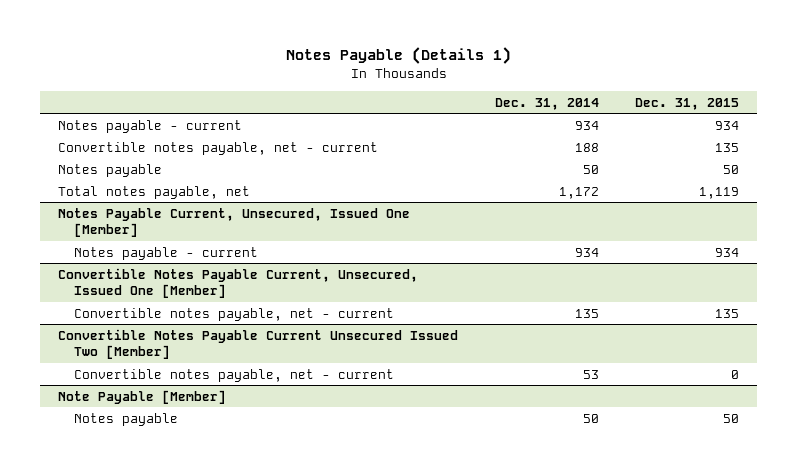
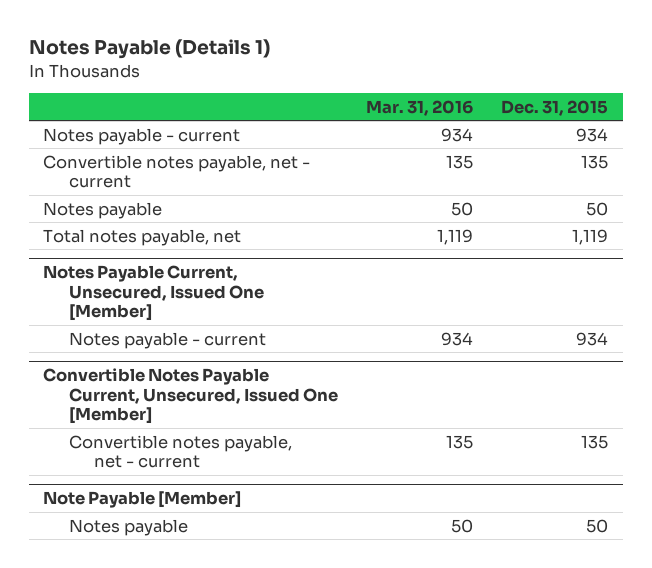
[494,97,599,110] Dec. 31, 2014 -> none
none -> [365,99,473,116] Mar. 31, 2016
[58,328,459,360] Convertible Notes Payable Current Unsecured Issued Two [Member] -> none
[74,368,395,382] Convertible notes payable, net - current -> none

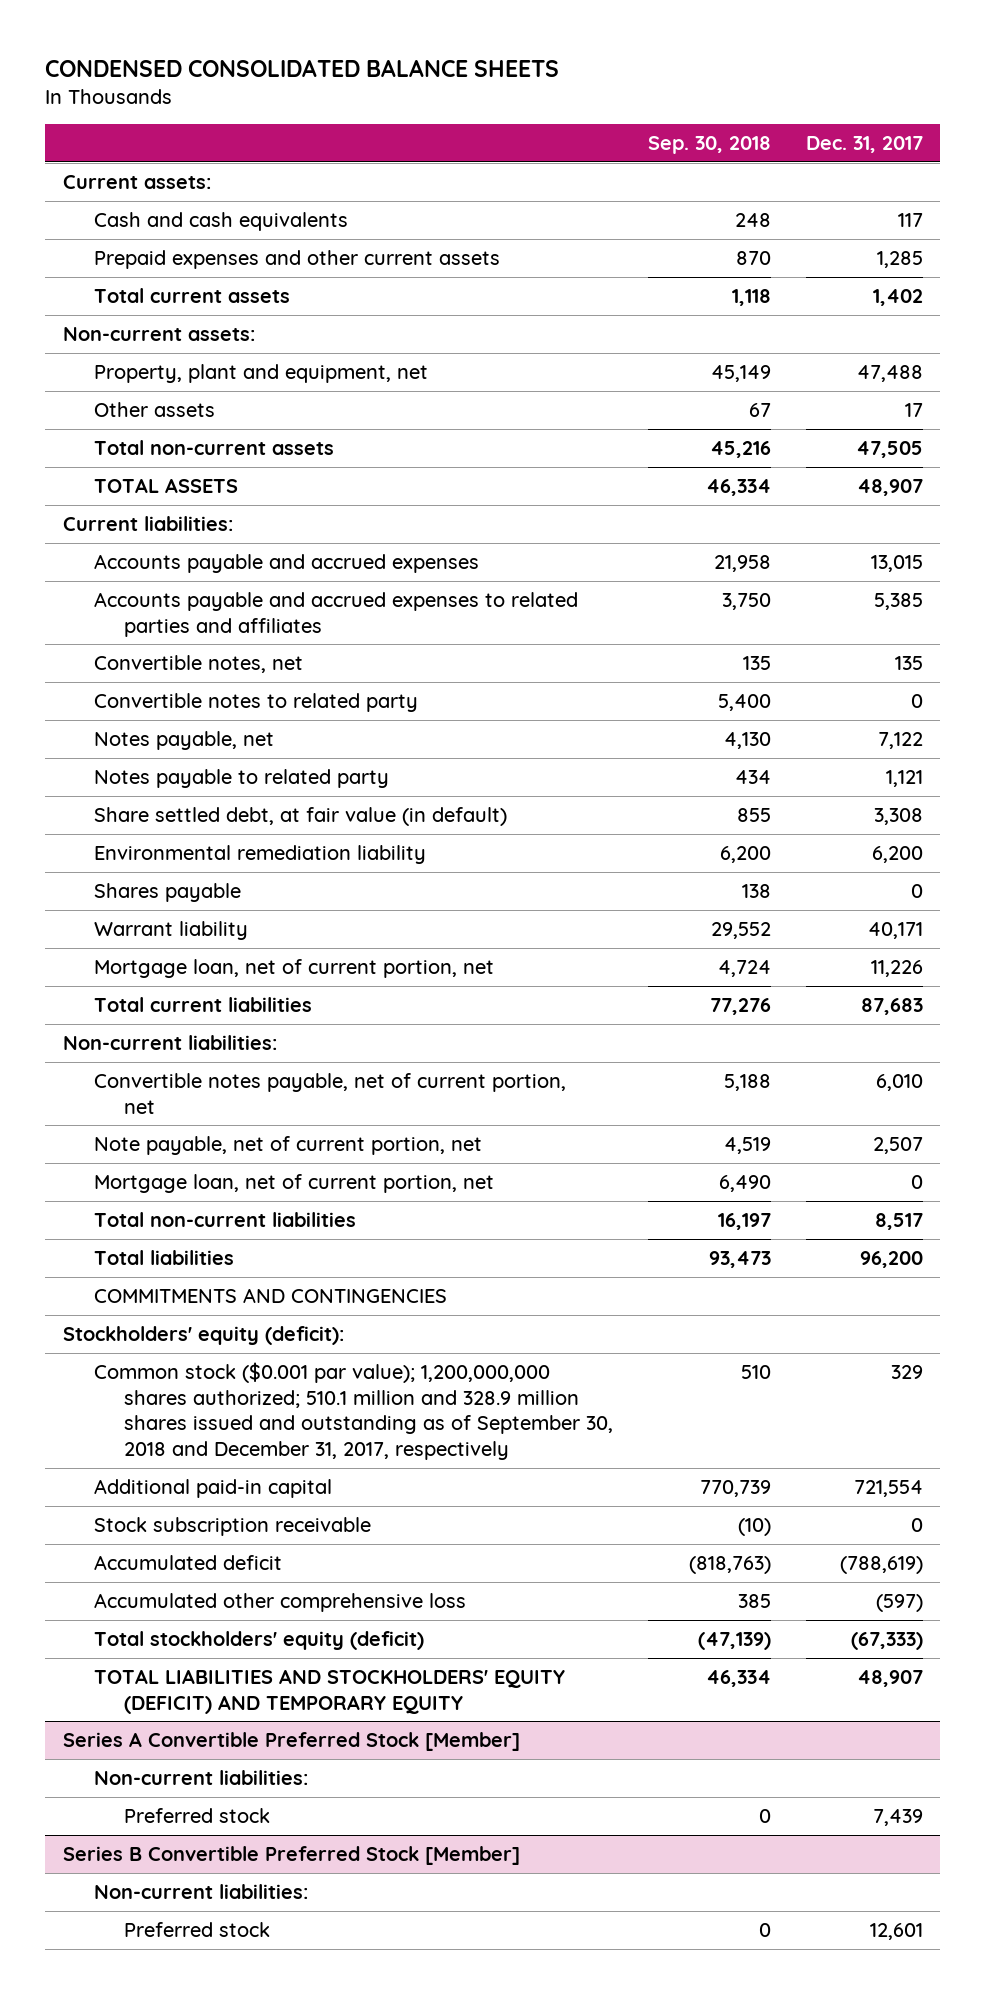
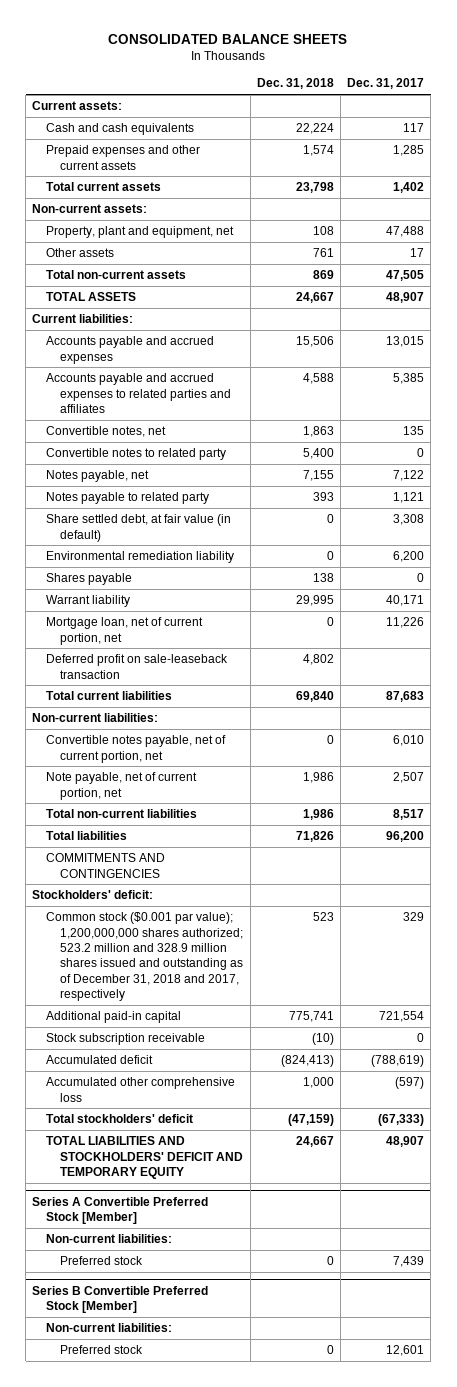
[45,58,560,77] CONDENSED CONSOLIDATED BALANCE SHEETS -> [108,34,348,45] CONSOLIDATED BALANCE SHEETS
[648,136,772,155] Sep. 30, 2018 -> none
none -> [256,78,334,90] Dec. 31, 2018
none -> [46,654,229,679] Deferred profit on sale-leaseback transaction
[93,1173,494,1193] Mortgage loan, net of current portion, net -> none
[62,1325,344,1345] Stockholders' equity (deficit): -> [32,890,154,900] Stockholders' deficit:
[93,1361,614,1461] Common stock ($0.001 par value); 1,200,000,000 shares authorized; 510.1 million and 328.9 million shares issued and outstanding as of September 30, 2018 and December 31, 2017, respectively -> [46,912,244,1001] Common stock ($0.001 par value); 1,200,000,000 shares authorized; 523.2 million and 328.9 million shares issued and outstanding as of December 31, 2018 and 2017, respectively
[93,1630,424,1650] Total stockholders' equity (deficit) -> [46,1114,194,1124] Total stockholders' deficit
[93,1668,565,1714] TOTAL LIABILITIES AND STOCKHOLDERS' EQUITY (DEFICIT) AND TEMPORARY EQUITY -> [46,1136,244,1179] TOTAL LIABILITIES AND STOCKHOLDERS' DEFICIT AND TEMPORARY EQUITY

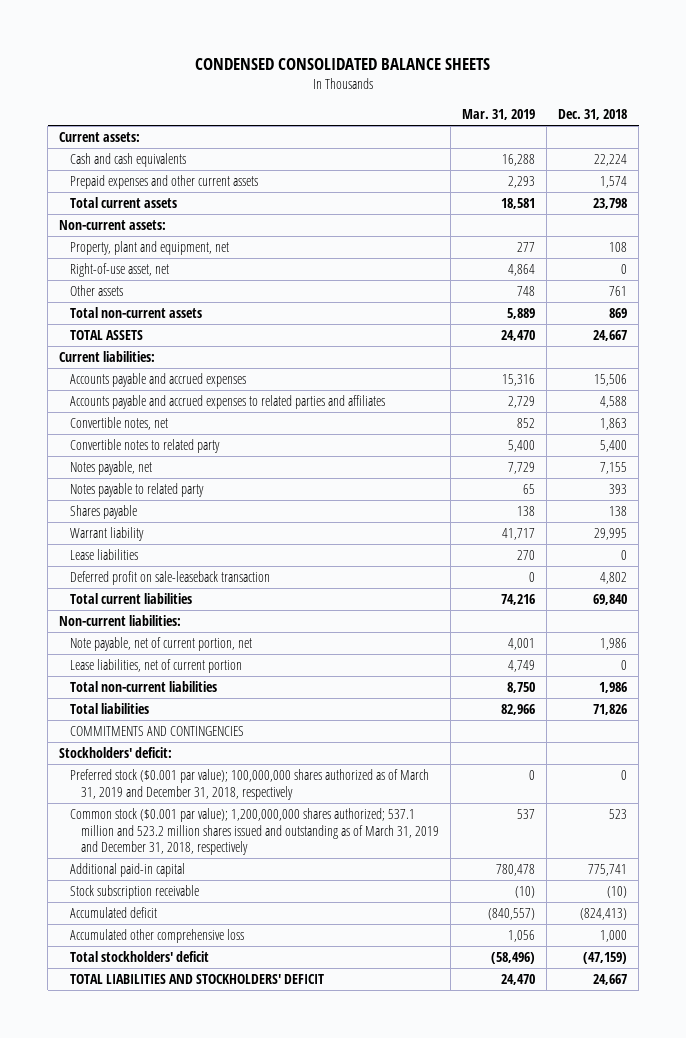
[108,34,348,45] CONSOLIDATED BALANCE SHEETS -> [195,57,491,70] CONDENSED CONSOLIDATED BALANCE SHEETS
[347,78,425,90] Dec. 31, 2017 -> none
none -> [462,109,536,121] Mar. 31, 2019
none -> [69,263,169,278] Right-of-use asset, net
[46,514,232,542] Share settled debt, at fair value (in default) -> none
[46,551,235,564] Environmental remediation liability -> none
[46,617,204,645] Mortgage loan, net of current portion, net -> none
none -> [69,549,138,561] Lease liabilities
[46,735,227,763] Convertible notes payable, net of current portion, net -> none
none -> [69,659,242,674] Lease liabilities, net of current portion
none -> [69,769,429,800] Preferred stock ($0.001 par value); 100,000,000 shares authorized as of March 31, 2019 and December 31, 2018, respectively
[46,912,244,1001] Common stock ($0.001 par value); 1,200,000,000 shares authorized; 523.2 million and 328.9 million shares issued and outstanding as of December 31, 2018 and 2017, respectively -> [69,808,439,856] Common stock ($0.001 par value); 1,200,000,000 shares authorized; 537.1 million and 523.2 million shares issued and outstanding as of March 31, 2019 and December 31, 2018, respectively
[32,1196,209,1225] Series A Convertible Preferred Stock [Member] -> none
[46,1234,173,1244] Non-current liabilities: -> none
[60,1256,144,1266] Preferred stock -> none
[32,1285,209,1314] Series B Convertible Preferred Stock [Member] -> none
[46,1323,173,1333] Non-current liabilities: -> none
[60,1345,144,1355] Preferred stock -> none
[46,1136,244,1179] TOTAL LIABILITIES AND STOCKHOLDERS' DEFICIT AND TEMPORARY EQUITY -> [69,974,324,985] TOTAL LIABILITIES AND STOCKHOLDERS' DEFICIT

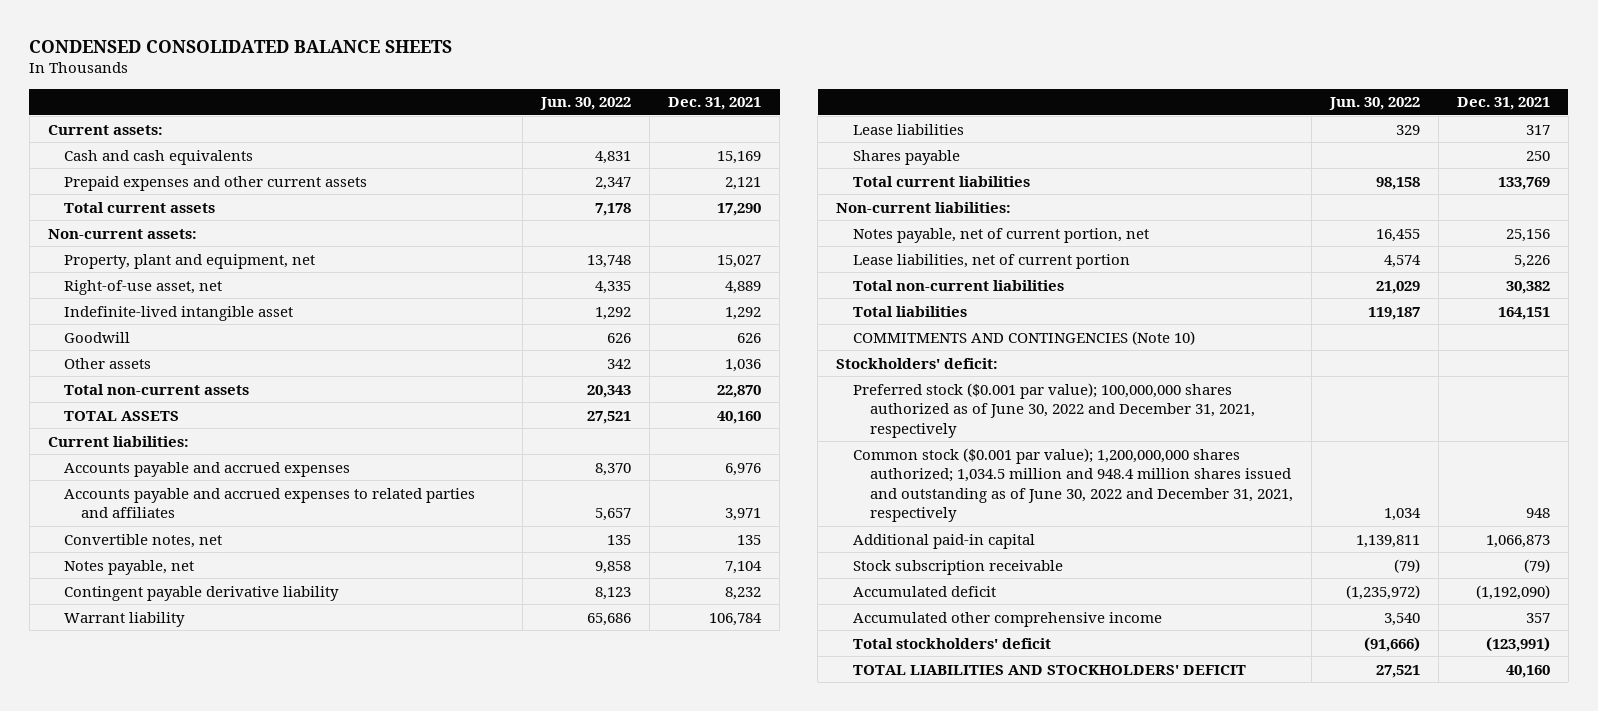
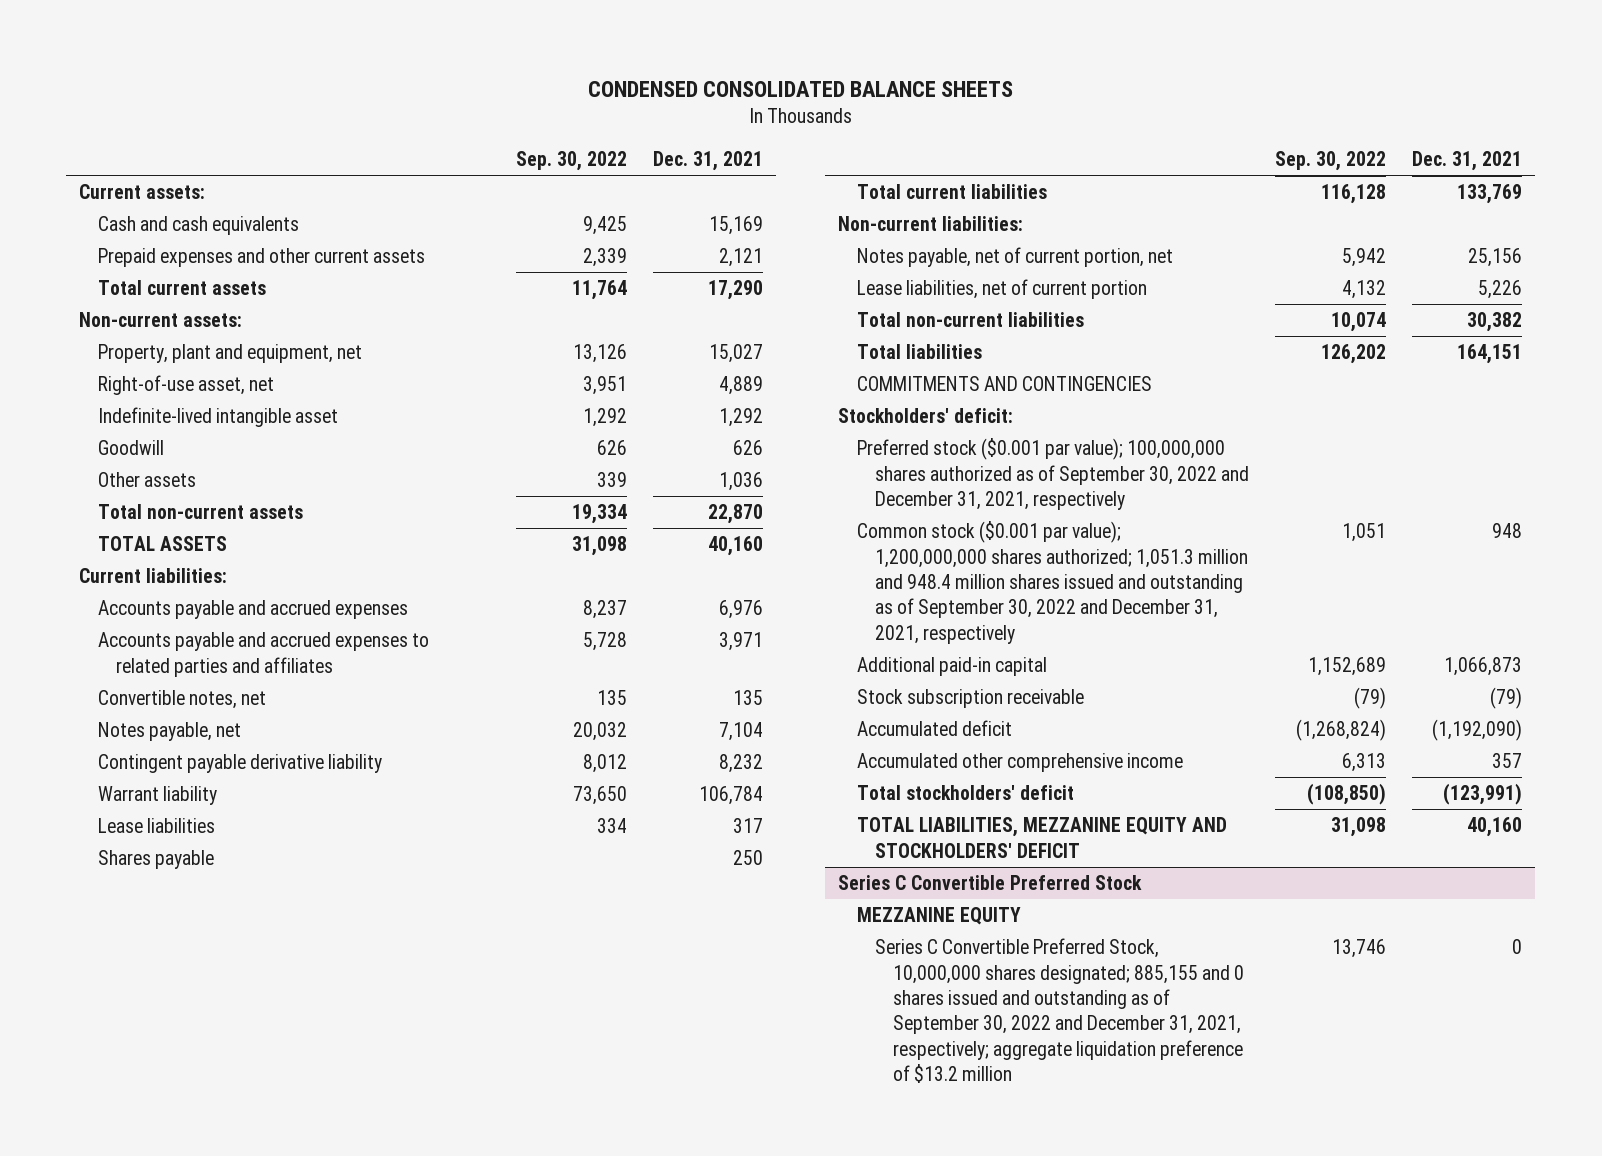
[540,97,632,111] Jun. 30, 2022 -> none
none -> [515,150,627,171] Sep. 30, 2022
[852,330,1195,345] COMMITMENTS AND CONTINGENCIES (Note 10) -> [856,376,1152,392] COMMITMENTS AND CONTINGENCIES
[852,382,1255,438] Preferred stock ($0.001 par value); 100,000,000 shares authorized as of June 30, 2022 and December 31, 2021, respectively -> [856,438,1249,510] Preferred stock ($0.001 par value); 100,000,000 shares authorized as of September 30, 2022 and December 31, 2021, respectively
[852,447,1293,523] Common stock ($0.001 par value); 1,200,000,000 shares authorized; 1,034.5 million and 948.4 million shares issued and outstanding as of June 30, 2022 and December 31, 2021, respectively -> [856,521,1248,644] Common stock ($0.001 par value); 1,200,000,000 shares authorized; 1,051.3 million and 948.4 million shares issued and outstanding as of September 30, 2022 and December 31, 2021, respectively
[852,664,1246,675] TOTAL LIABILITIES AND STOCKHOLDERS' DEFICIT -> [856,817,1227,858] TOTAL LIABILITIES, MEZZANINE EQUITY AND STOCKHOLDERS' DEFICIT
none -> [838,875,1143,891] Series C Convertible Preferred Stock
none -> [856,907,1021,926] MEZZANINE EQUITY
none -> [874,938,1244,1084] Series C Convertible Preferred Stock, 10,000,000 shares designated; 885,155 and 0 shares issued and outstanding as of September 30, 2022 and December 31, 2021, respectively; aggregate liquidation preference of $13.2 million

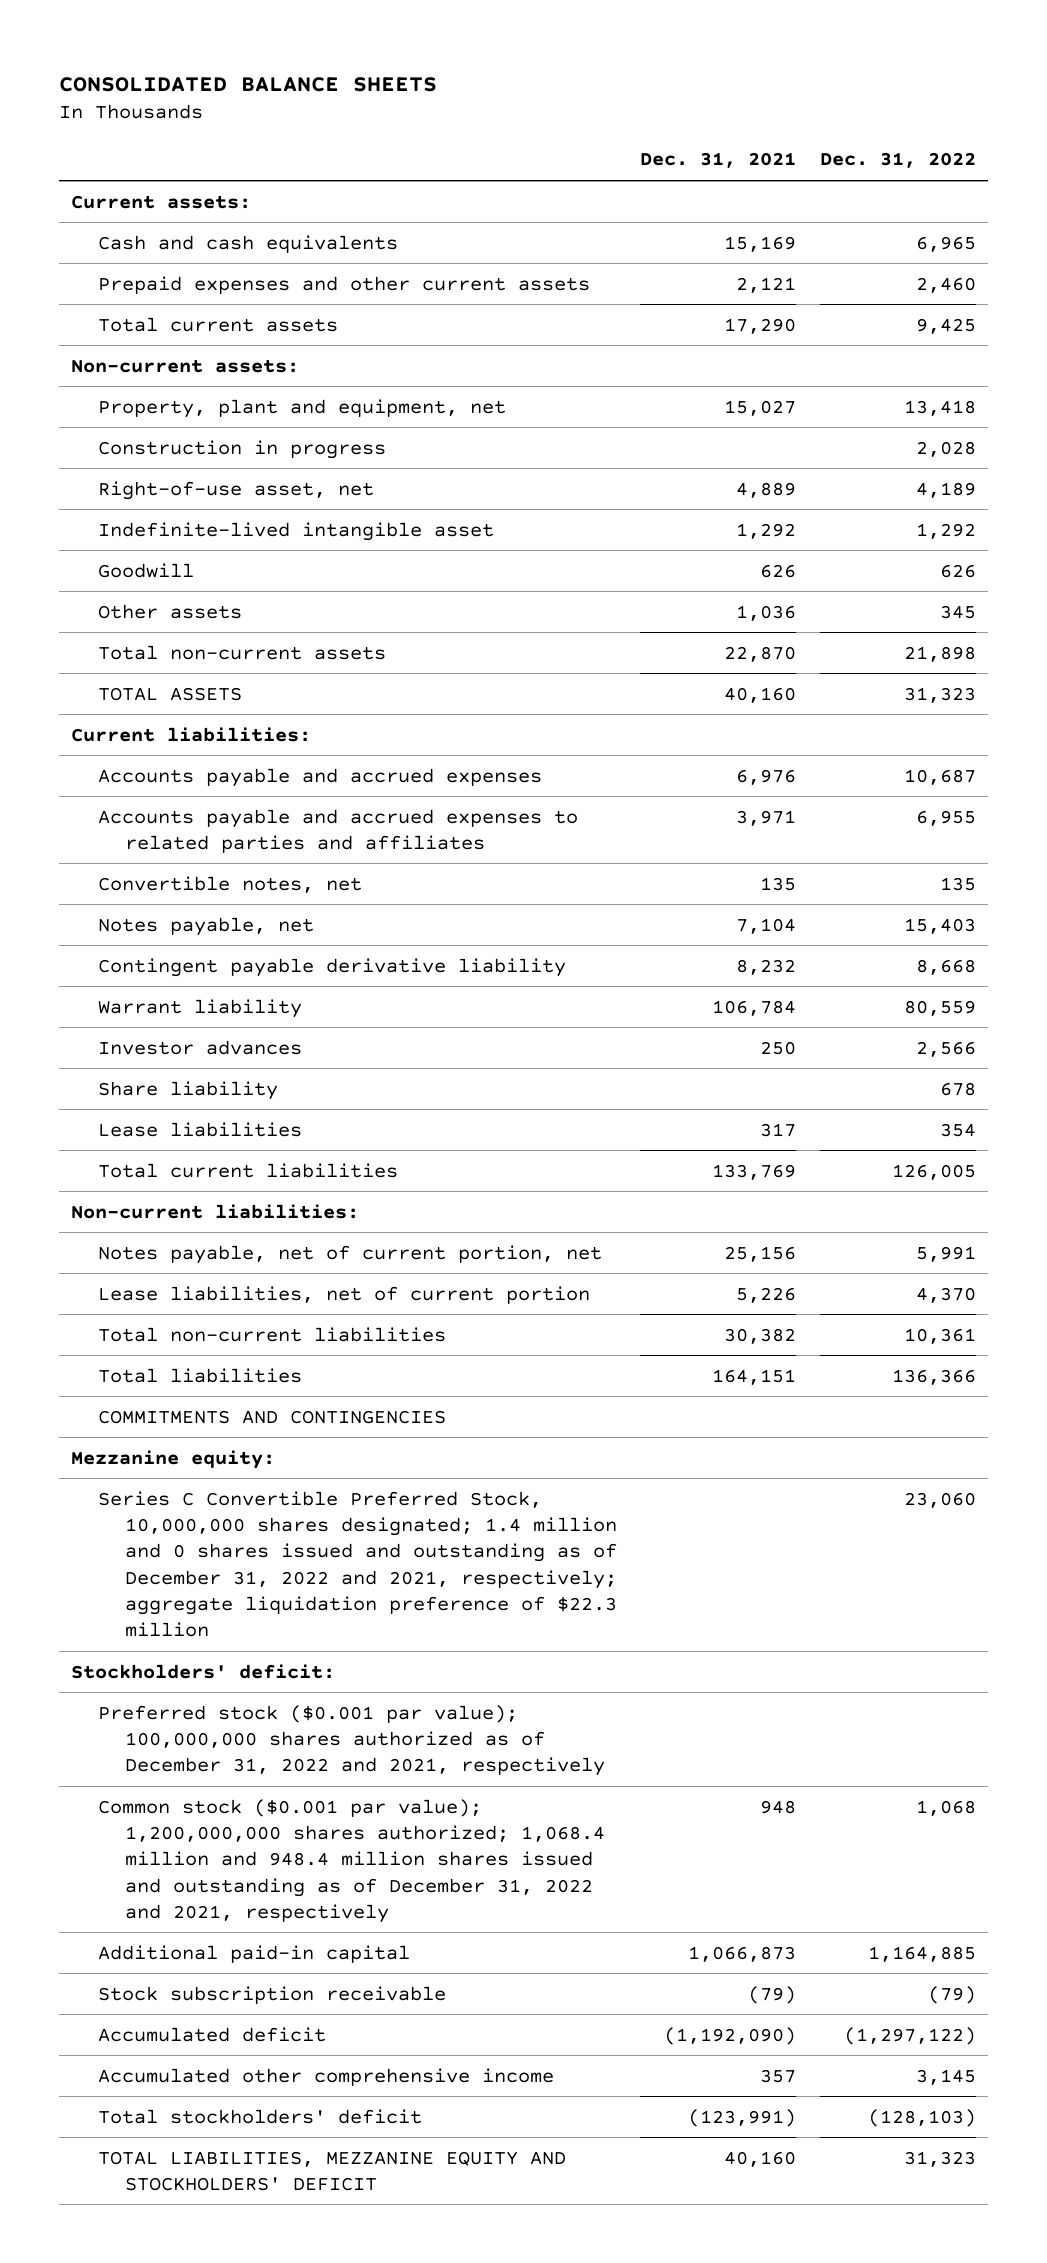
[587,80,1013,97] CONDENSED CONSOLIDATED BALANCE SHEETS -> [59,76,438,92] CONSOLIDATED BALANCE SHEETS
[515,150,627,171] Sep. 30, 2022 -> none
none -> [819,152,976,169] Dec. 31, 2022
none -> [97,439,386,459] Construction in progress
none -> [97,1039,302,1055] Investor advances
none -> [97,1080,278,1100] Share liability
[97,850,214,870] Shares payable -> none
none -> [71,1449,276,1469] Mezzanine equity:
none -> [97,1490,617,1638] Series C Convertible Preferred Stock, 10,000,000 shares designated; 1.4 million and 0 shares issued and outstanding as of December 31, 2022 and 2021, respectively; aggregate liquidation preference of $22.3 million
[856,438,1249,510] Preferred stock ($0.001 par value); 100,000,000 shares authorized as of September 30, 2022 and December 31, 2021, respectively -> [97,1704,605,1777] Preferred stock ($0.001 par value); 100,000,000 shares authorized as of December 31, 2022 and 2021, respectively
[856,521,1248,644] Common stock ($0.001 par value); 1,200,000,000 shares authorized; 1,051.3 million and 948.4 million shares issued and outstanding as of September 30, 2022 and December 31, 2021, respectively -> [97,1798,605,1923] Common stock ($0.001 par value); 1,200,000,000 shares authorized; 1,068.4 million and 948.4 million shares issued and outstanding as of December 31, 2022 and 2021, respectively
[838,875,1143,891] Series C Convertible Preferred Stock -> none
[856,907,1021,926] MEZZANINE EQUITY -> none
[874,938,1244,1084] Series C Convertible Preferred Stock, 10,000,000 shares designated; 885,155 and 0 shares issued and outstanding as of September 30, 2022 and December 31, 2021, respectively; aggregate liquidation preference of $13.2 million -> none

